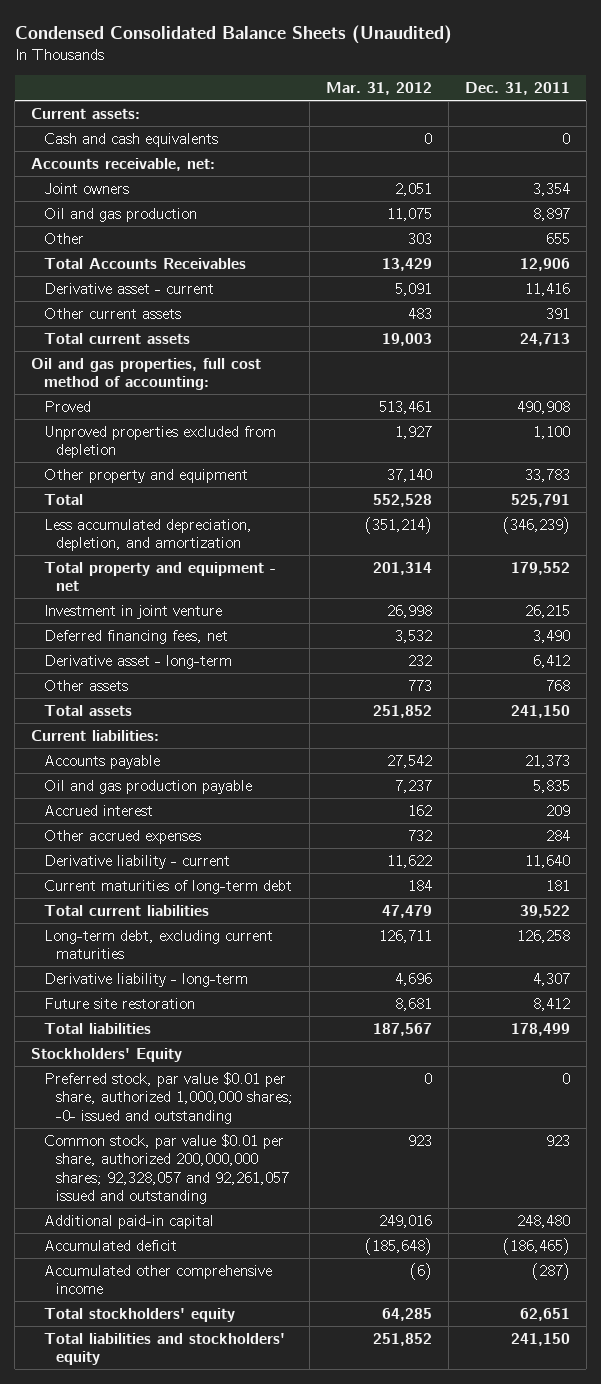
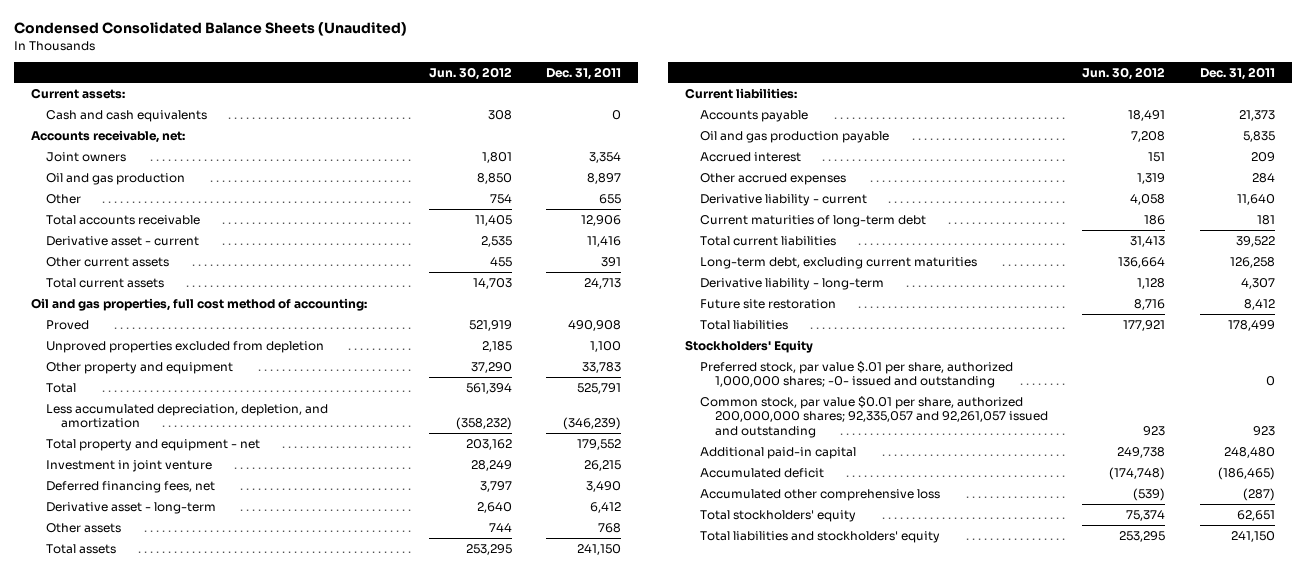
[325,81,432,95] Mar. 31, 2012 -> none
none -> [428,66,512,80] Jun. 30, 2012
[43,257,246,269] Total Accounts Receivables -> [46,214,201,225] Total accounts receivable
[43,1071,293,1124] Preferred stock, par value $0.01 per share, authorized 1,000,000 shares; -0- issued and outstanding -> [700,360,1014,389] Preferred stock, par value $.01 per share, authorized 1,000,000 shares; -0- issued and outstanding
[43,1133,289,1204] Common stock, par value $0.01 per share, authorized 200,000,000 shares; 92,328,057 and 92,261,057 issued and outstanding -> [700,395,1049,439] Common stock, par value $0.01 per share, authorized 200,000,000 shares; 92,335,057 and 92,261,057 issued and outstanding
[43,1264,272,1295] Accumulated other comprehensive income -> [700,488,941,501] Accumulated other comprehensive loss

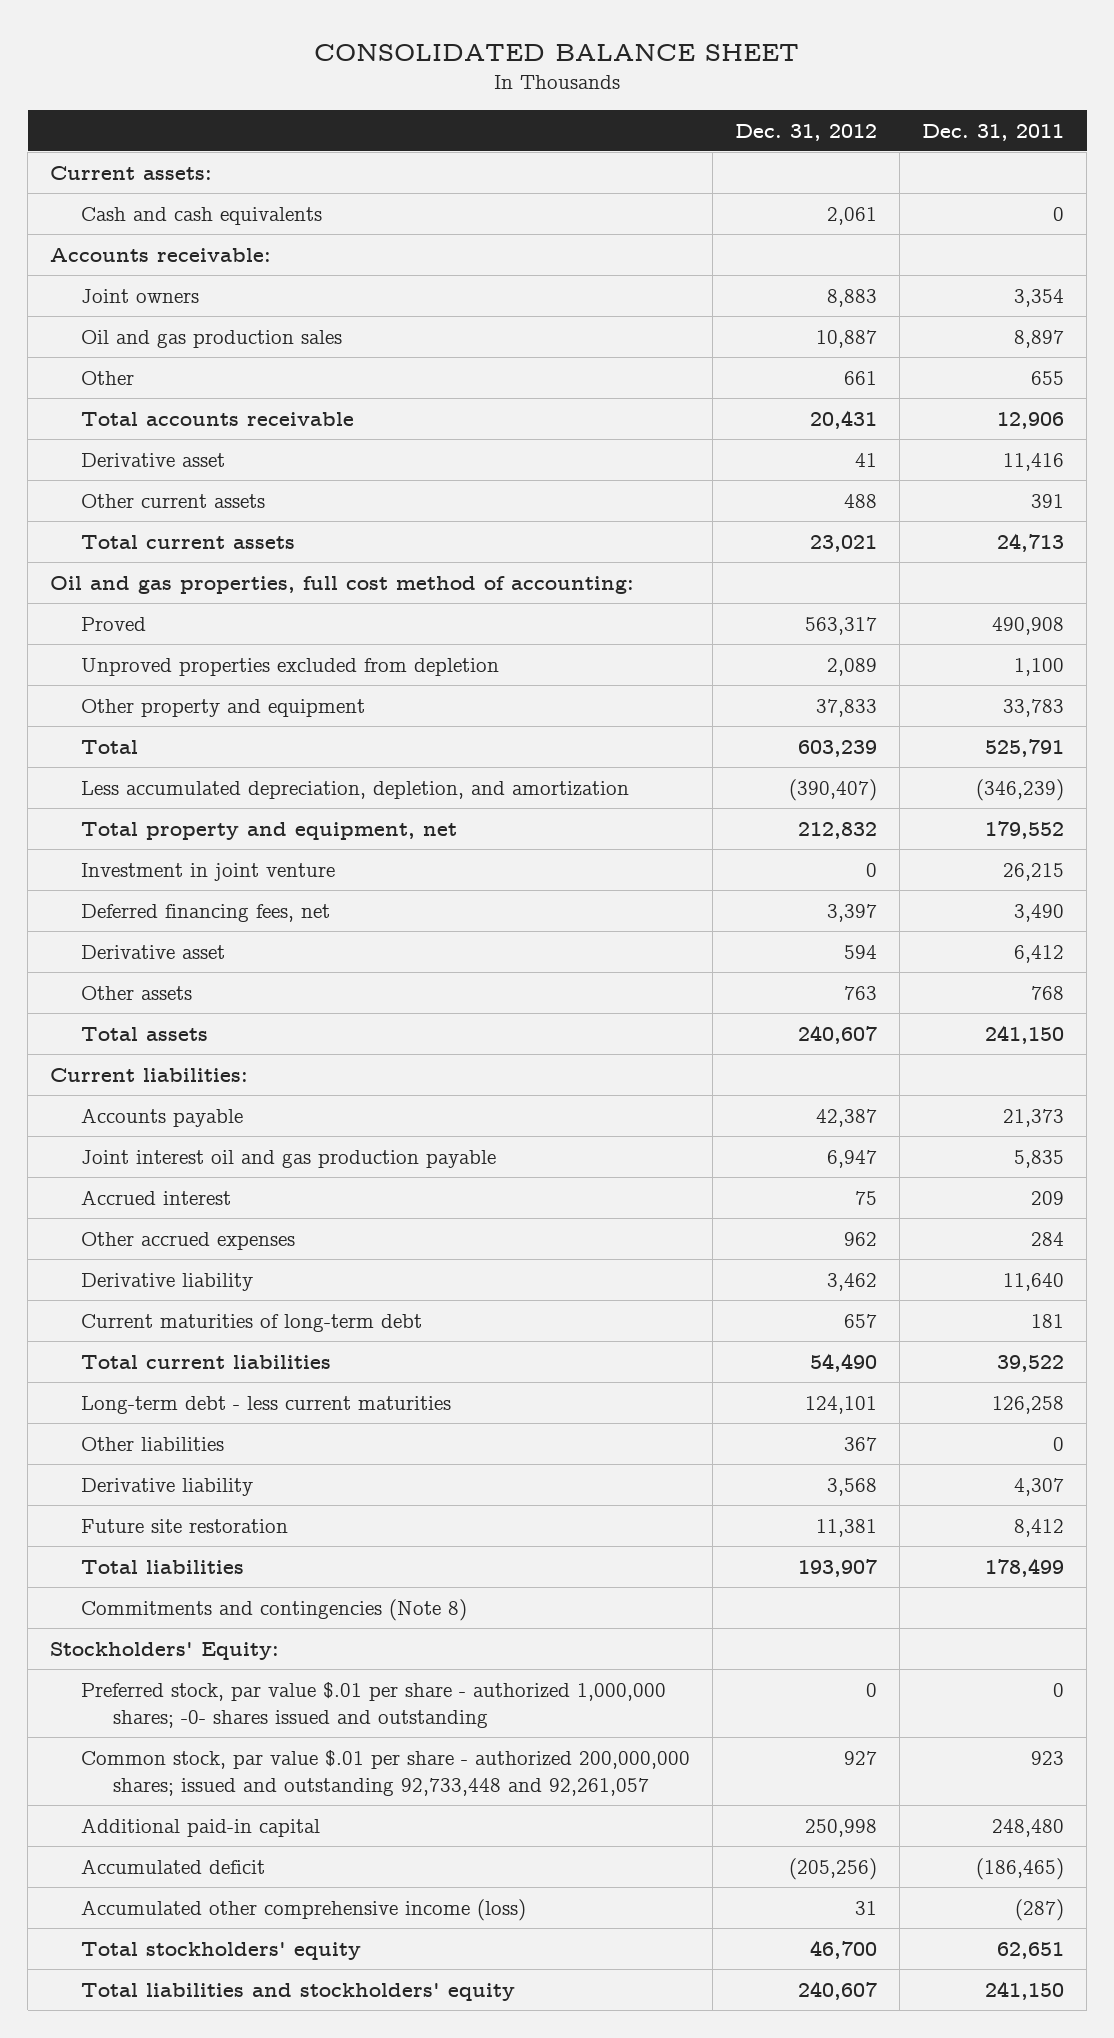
[14,22,408,37] Condensed Consolidated Balance Sheets (Unaudited) -> [314,43,800,61] CONSOLIDATED BALANCE SHEET
[428,66,512,80] Jun. 30, 2012 -> none
none -> [735,123,878,141] Dec. 31, 2012
[31,129,186,143] Accounts receivable, net: -> [50,247,272,262] Accounts receivable:
[46,172,186,185] Oil and gas production -> [81,329,343,348] Oil and gas production sales
[46,235,200,246] Derivative asset - current -> [81,452,226,467] Derivative asset
[46,438,261,451] Total property and equipment - net -> [81,821,458,840] Total property and equipment, net
[46,501,217,514] Derivative asset - long-term -> [81,944,226,959] Derivative asset
[700,130,890,143] Oil and gas production payable -> [81,1149,497,1168] Joint interest oil and gas production payable
[700,193,868,206] Derivative liability - current -> [81,1272,254,1291] Derivative liability
[700,256,978,269] Long-term debt, excluding current maturities -> [81,1395,452,1414] Long-term debt - less current maturities
none -> [81,1436,225,1451] Other liabilities
[700,277,885,290] Derivative liability - long-term -> [81,1477,254,1496] Derivative liability
none -> [81,1598,468,1621] Commitments and contingencies (Note 8)
[685,339,814,353] Stockholders' Equity -> [50,1641,280,1660] Stockholders' Equity:
[700,360,1014,389] Preferred stock, par value $.01 per share, authorized 1,000,000 shares; -0- issued and outstanding -> [81,1681,667,1729] Preferred stock, par value $.01 per share - authorized 1,000,000 shares; -0- shares issued and outstanding
[700,395,1049,439] Common stock, par value $0.01 per share, authorized 200,000,000 shares; 92,335,057 and 92,261,057 issued and outstanding -> [81,1749,691,1797] Common stock, par value $.01 per share - authorized 200,000,000 shares; issued and outstanding 92,733,448 and 92,261,057
[700,488,941,501] Accumulated other comprehensive loss -> [81,1898,527,1921] Accumulated other comprehensive income (loss)

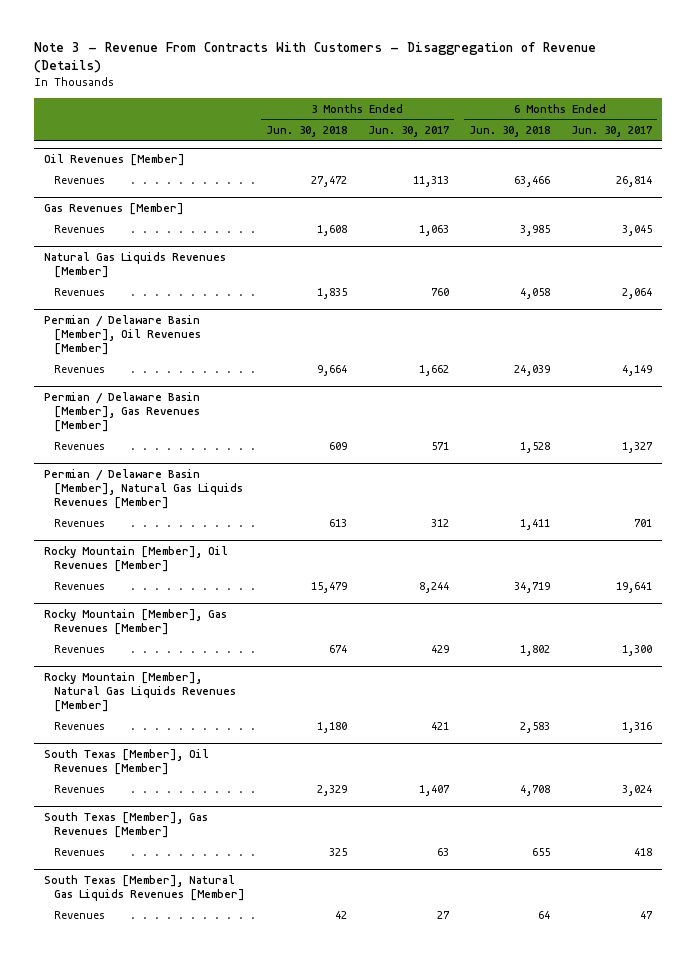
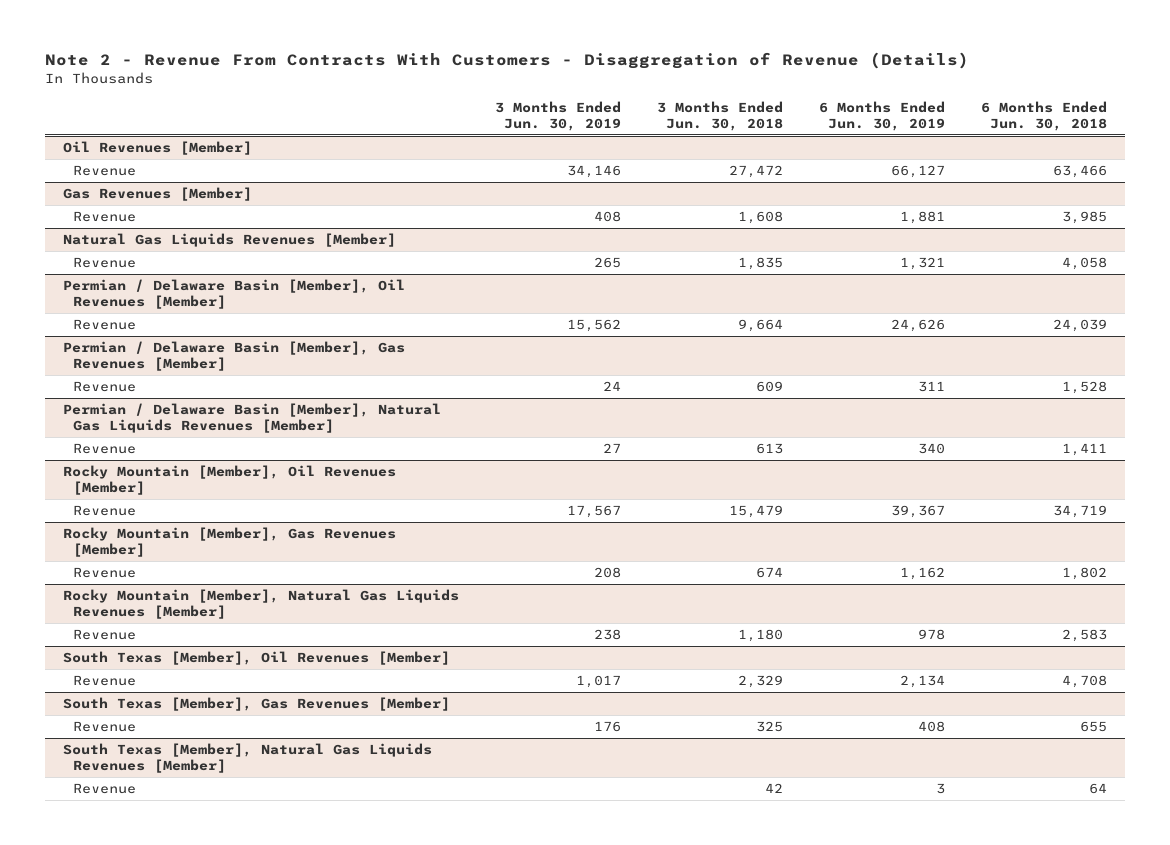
[34,42,597,74] Note 3 - Revenue From Contracts With Customers - Disaggregation of Revenue (Details) -> [44,52,969,70] Note 2 - Revenue From Contracts With Customers - Disaggregation of Revenue (Details)
[367,125,449,137] Jun. 30, 2017 -> none
[570,125,652,137] Jun. 30, 2017 -> none
none -> [494,101,621,132] 3 Months Ended Jun. 30, 2019
none -> [818,101,945,132] 6 Months Ended Jun. 30, 2019
[54,175,106,184] Revenues -> [73,165,137,177] Revenue
[54,224,106,233] Revenues -> [73,211,137,223] Revenue
[54,287,106,296] Revenues -> [73,257,137,269] Revenue
[54,364,106,373] Revenues -> [73,319,137,331] Revenue
[54,441,106,450] Revenues -> [73,381,137,393] Revenue
[54,518,106,527] Revenues -> [73,443,137,455] Revenue
[54,581,106,590] Revenues -> [73,505,137,517] Revenue
[54,644,106,653] Revenues -> [73,567,137,579] Revenue
[54,721,106,730] Revenues -> [73,629,137,641] Revenue
[54,784,106,793] Revenues -> [73,675,137,687] Revenue
[54,847,106,856] Revenues -> [73,721,137,733] Revenue
[54,910,106,919] Revenues -> [73,783,137,795] Revenue

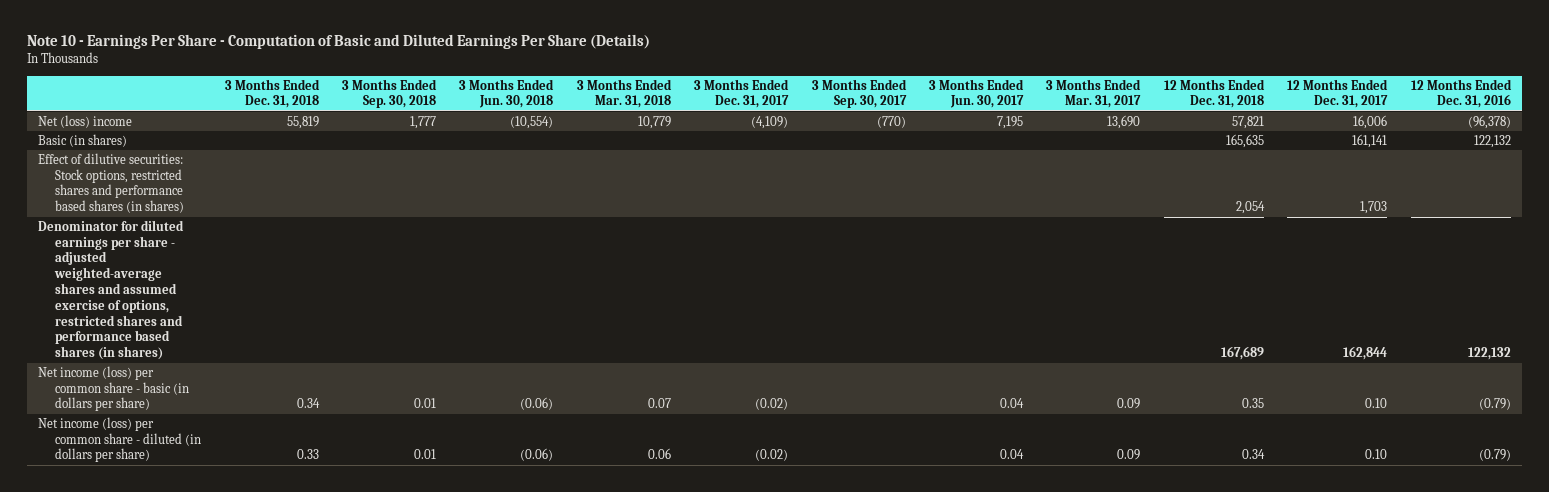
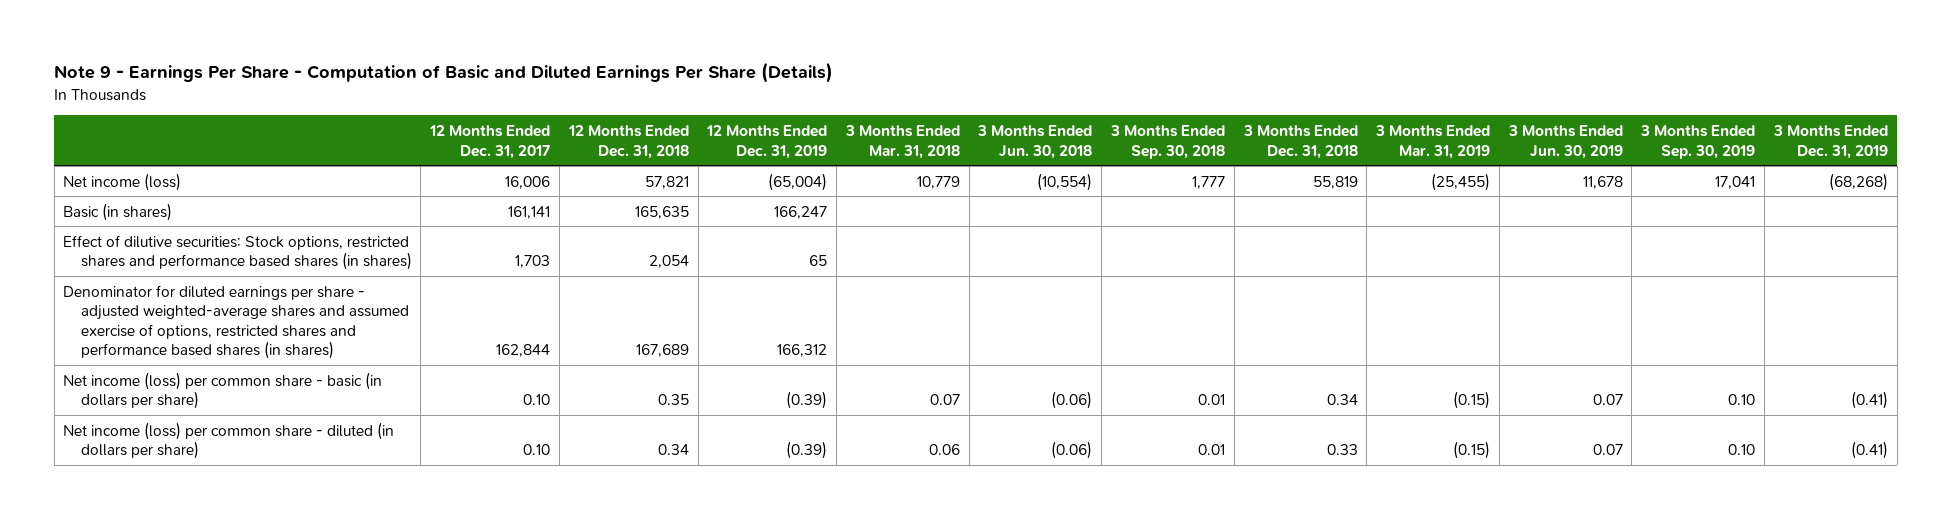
[26,34,650,50] Note 10 - Earnings Per Share - Computation of Basic and Diluted Earnings Per Share (Details) -> [54,62,834,84] Note 9 - Earnings Per Share - Computation of Basic and Diluted Earnings Per Share (Details)
[694,78,790,109] 3 Months Ended Dec. 31, 2017 -> none
[811,78,907,109] 3 Months Ended Sep. 30, 2017 -> none
[929,78,1025,109] 3 Months Ended Jun. 30, 2017 -> none
[1046,78,1142,109] 3 Months Ended Mar. 31, 2017 -> none
[1410,78,1512,109] 12 Months Ended Dec. 31, 2016 -> none
none -> [706,124,828,159] 12 Months Ended Dec. 31, 2019
none -> [1375,124,1491,159] 3 Months Ended Mar. 31, 2019
none -> [1507,124,1623,159] 3 Months Ended Jun. 30, 2019
none -> [1640,124,1756,159] 3 Months Ended Sep. 30, 2019
none -> [1772,124,1888,159] 3 Months Ended Dec. 31, 2019
[38,114,133,128] Net (loss) income -> [63,172,182,191] Net income (loss)

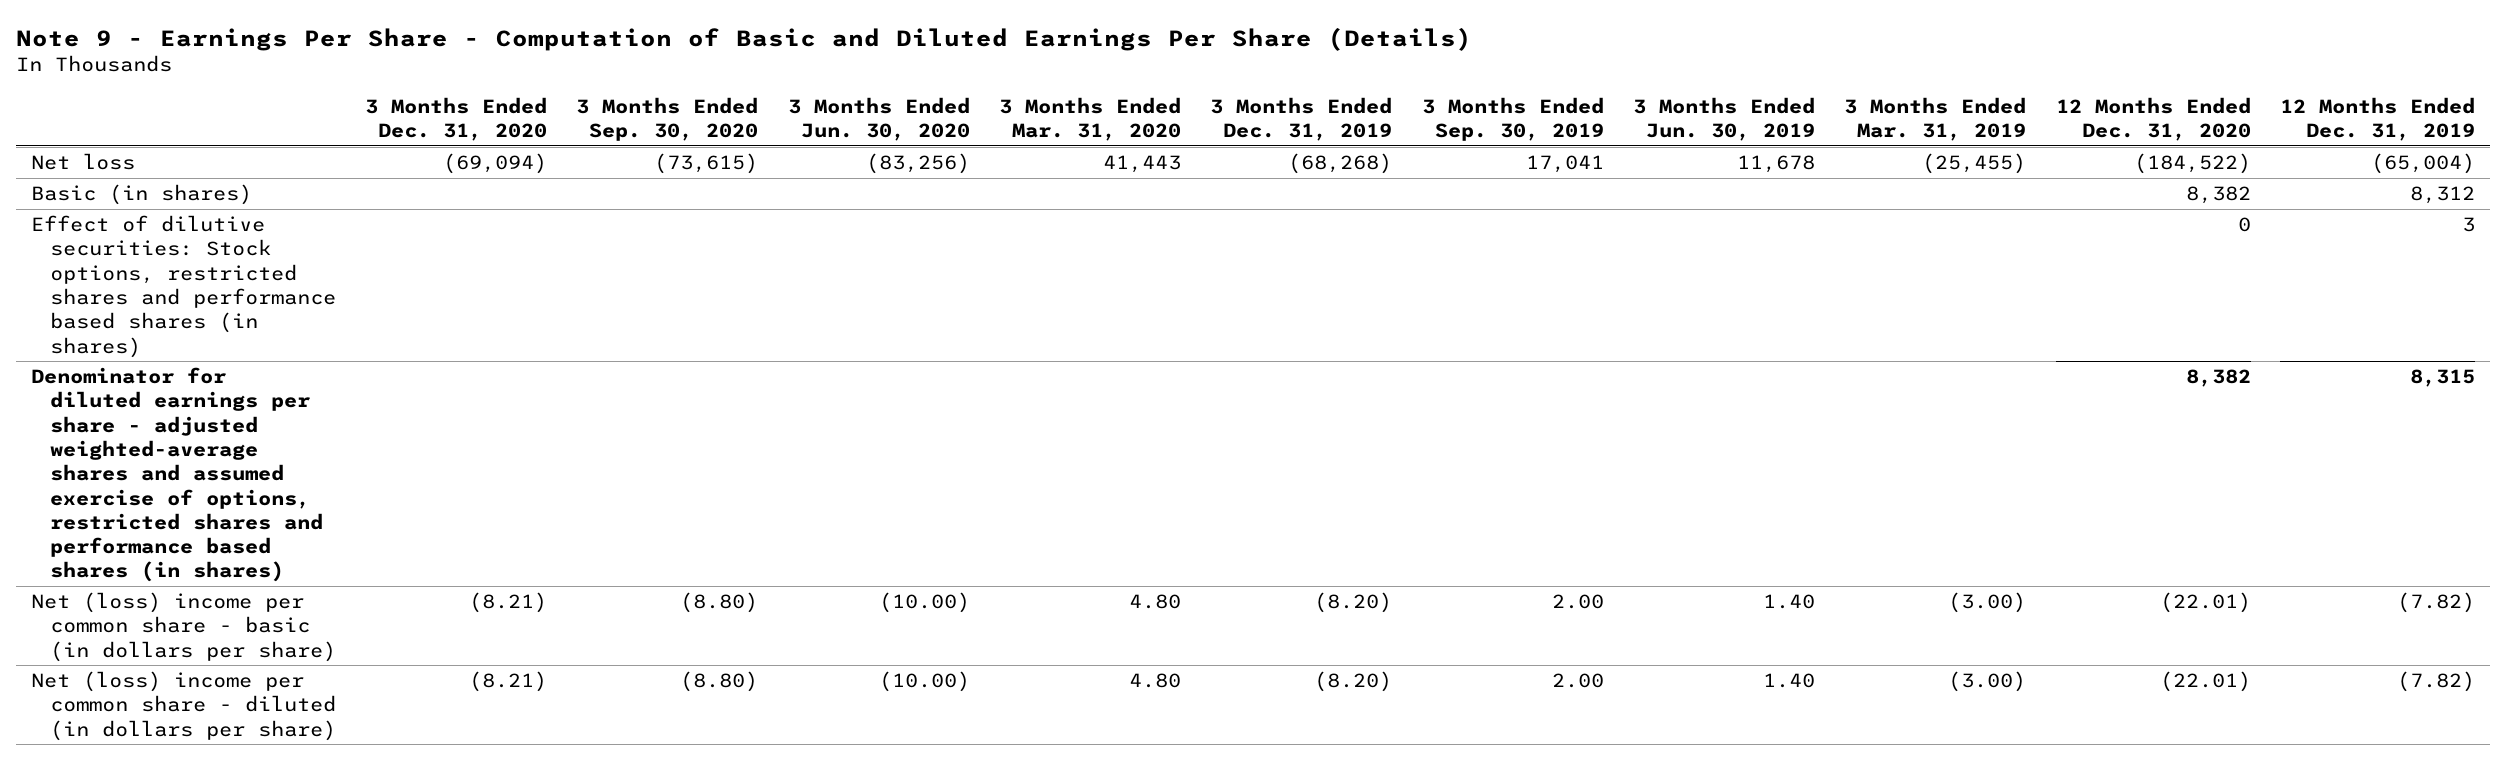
[429,124,551,159] 12 Months Ended Dec. 31, 2017 -> none
[567,124,689,159] 12 Months Ended Dec. 31, 2018 -> none
[844,124,960,159] 3 Months Ended Mar. 31, 2018 -> none
[977,124,1093,159] 3 Months Ended Jun. 30, 2018 -> none
[1109,124,1225,159] 3 Months Ended Sep. 30, 2018 -> none
[1242,124,1358,159] 3 Months Ended Dec. 31, 2018 -> none
none -> [365,96,548,141] 3 Months Ended Dec. 31, 2020
none -> [576,96,759,141] 3 Months Ended Sep. 30, 2020
none -> [787,96,970,141] 3 Months Ended Jun. 30, 2020
none -> [999,96,1182,141] 3 Months Ended Mar. 31, 2020
none -> [2055,96,2251,141] 12 Months Ended Dec. 31, 2020
[63,172,182,191] Net income (loss) -> [30,153,135,171] Net loss
[774,205,828,219] 166,247 -> [2409,186,2475,205] 8,312
[809,255,828,267] 65 -> [2461,217,2475,233] 3
[777,344,828,358] 166,312 -> [2409,369,2475,388] 8,315
[63,371,383,410] Net income (loss) per common share - basic (in dollars per share) -> [30,592,336,662] Net (loss) income per common share - basic (in dollars per share)
[786,391,828,410] (0.39) -> [2396,592,2475,614] (7.82)
[1453,391,1491,410] (0.15) -> [1948,592,2027,614] (3.00)
[1592,394,1623,406] 0.07 -> [1763,594,1816,610] 1.40
[1728,394,1756,406] 0.10 -> [1551,594,1604,610] 2.00
[1850,391,1888,410] (0.41) -> [1314,592,1393,614] (8.20)
[63,421,395,460] Net income (loss) per common share - diluted (in dollars per share) -> [30,671,336,741] Net (loss) income per common share - diluted (in dollars per share)
[786,441,828,460] (0.39) -> [2396,671,2475,693] (7.82)
[1453,441,1491,460] (0.15) -> [1948,671,2027,693] (3.00)
[1592,444,1623,456] 0.07 -> [1763,673,1816,689] 1.40
[1728,444,1756,456] 0.10 -> [1551,673,1604,689] 2.00
[1850,441,1888,460] (0.41) -> [1314,671,1393,693] (8.20)

